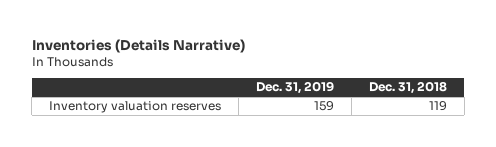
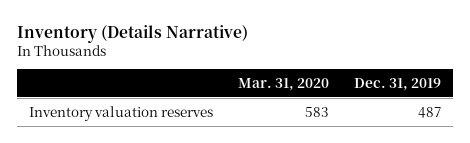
[31,39,245,54] Inventories (Details Narrative) -> [16,24,248,43] Inventory (Details Narrative)
[368,81,447,95] Dec. 31, 2018 -> none
none -> [238,78,330,92] Mar. 31, 2020
[313,101,334,112] 159 -> [417,106,441,118] 487

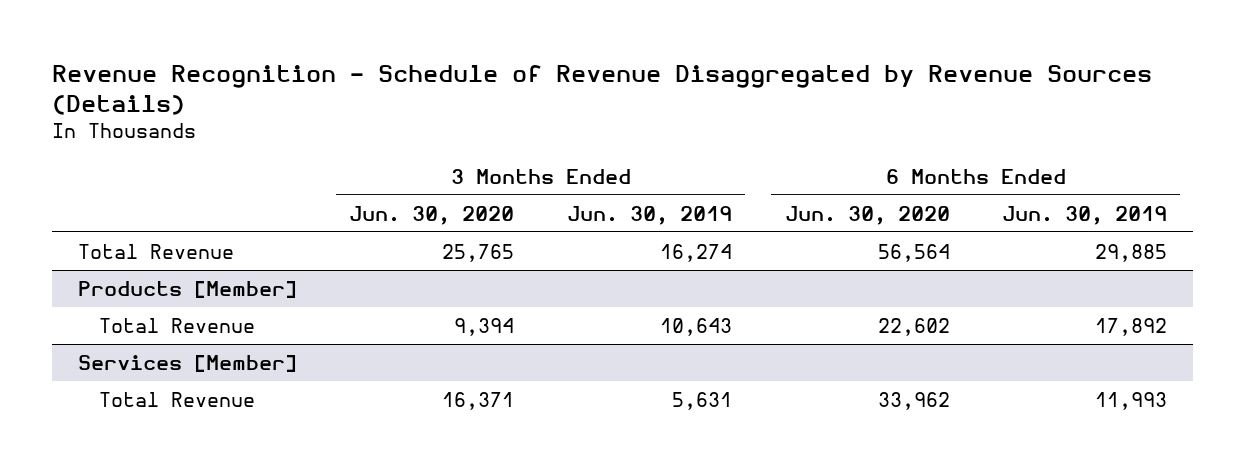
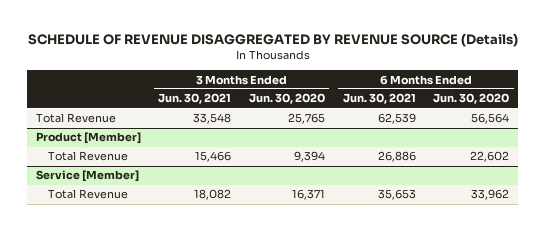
[51,64,1152,116] Revenue Recognition - Schedule of Revenue Disaggregated by Revenue Sources (Details) -> [27,33,518,48] SCHEDULE OF REVENUE DISAGGREGATED BY REVENUE SOURCE (Details)
[566,205,732,225] Jun. 30, 2019 -> none
[1002,205,1168,225] Jun. 30, 2019 -> none
none -> [158,93,232,105] Jun. 30, 2021
none -> [342,93,416,105] Jun. 30, 2021
[77,280,297,298] Products [Member] -> [35,132,141,145] Product [Member]
[77,354,297,372] Services [Member] -> [35,170,139,183] Service [Member]

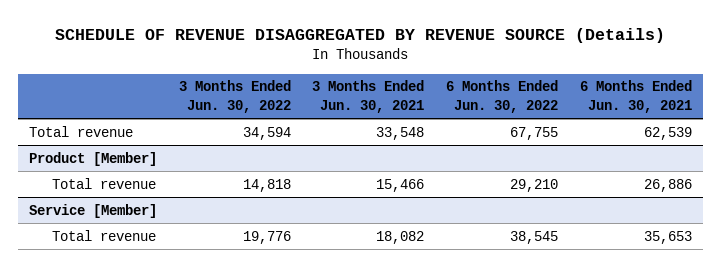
[249,93,326,105] Jun. 30, 2020 -> none
[433,93,510,105] Jun. 30, 2020 -> none
none -> [178,80,291,113] 3 Months Ended Jun. 30, 2022
none -> [446,80,559,113] 6 Months Ended Jun. 30, 2022
[35,113,116,124] Total Revenue -> [29,125,134,137] Total revenue
[48,151,129,162] Total Revenue -> [51,177,156,189] Total revenue
[48,189,129,200] Total Revenue -> [51,229,156,241] Total revenue

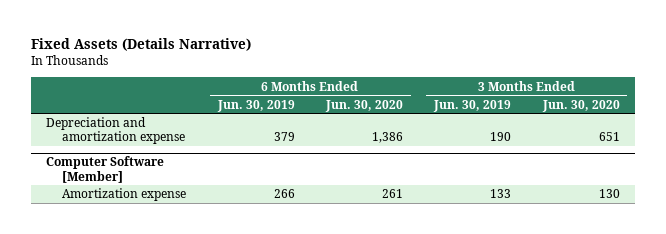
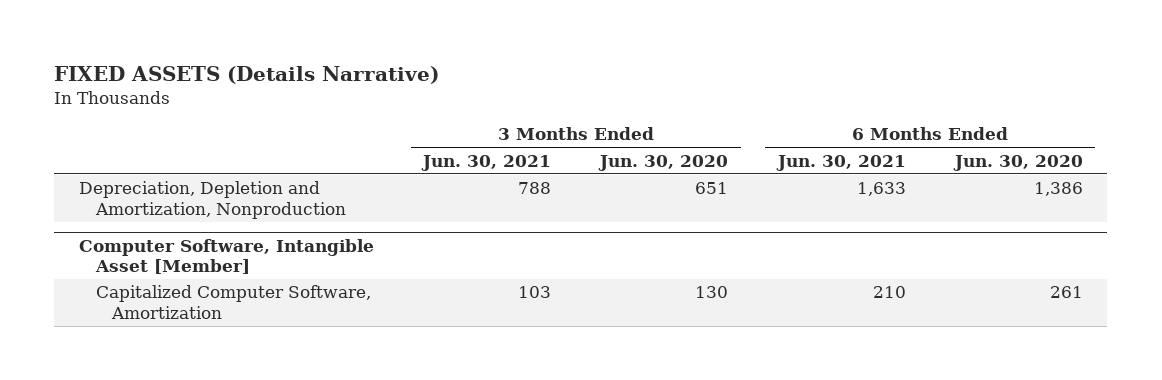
[30,38,251,52] Fixed Assets (Details Narrative) -> [54,65,440,84] FIXED ASSETS (Details Narrative)
[216,99,295,112] Jun. 30, 2019 -> none
[433,99,512,112] Jun. 30, 2019 -> none
none -> [421,154,552,171] Jun. 30, 2021
none -> [775,154,906,171] Jun. 30, 2021
[46,117,186,145] Depreciation and amortization expense -> [78,181,346,220] Depreciation, Depletion and Amortization, Nonproduction
[46,156,165,183] Computer Software [Member] -> [78,238,374,275] Computer Software, Intangible Asset [Member]
[62,188,187,202] Amortization expense -> [95,285,371,320] Capitalized Computer Software, Amortization

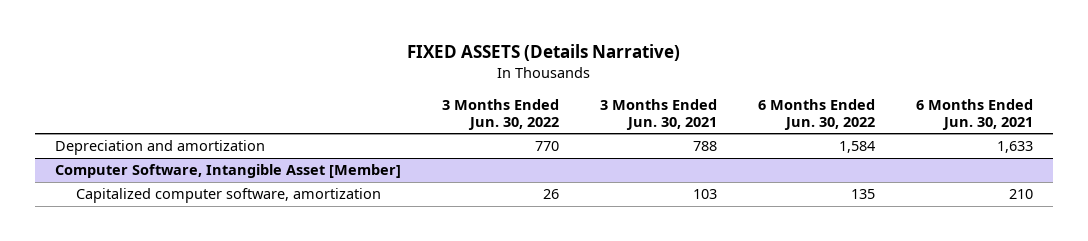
[598,154,729,171] Jun. 30, 2020 -> none
[952,154,1083,171] Jun. 30, 2020 -> none
none -> [442,98,560,130] 3 Months Ended Jun. 30, 2022
none -> [757,98,875,130] 6 Months Ended Jun. 30, 2022
[78,181,346,220] Depreciation, Depletion and Amortization, Nonproduction -> [55,140,266,156] Depreciation and amortization
[95,285,371,320] Capitalized Computer Software, Amortization -> [76,188,382,204] Capitalized computer software, amortization

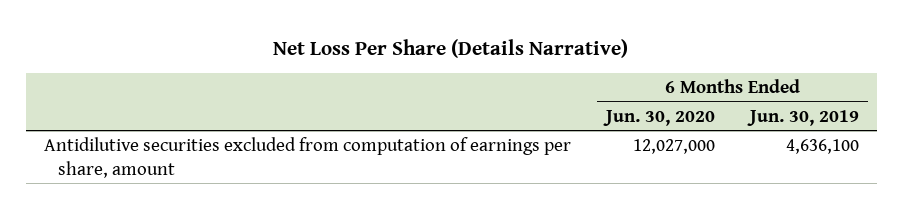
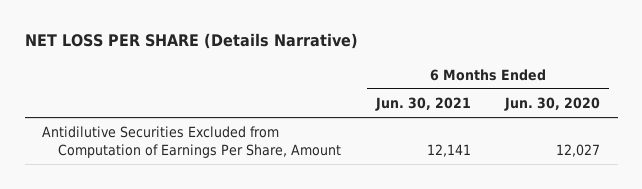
[273,38,629,58] Net Loss Per Share (Details Narrative) -> [24,33,358,50] NET LOSS PER SHARE (Details Narrative)
[747,109,860,126] Jun. 30, 2019 -> none
none -> [374,97,471,112] Jun. 30, 2021
[43,136,571,178] Antidilutive securities excluded from computation of earnings per share, amount -> [41,126,342,158] Antidilutive Securities Excluded from Computation of Earnings Per Share, Amount
[632,138,715,154] 12,027,000 -> [556,143,601,157] 12,027

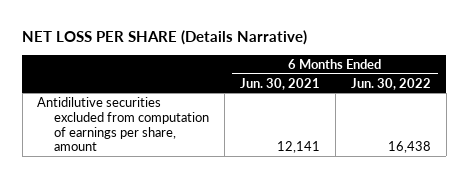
[504,97,601,112] Jun. 30, 2020 -> none
none -> [350,77,431,90] Jun. 30, 2022
[41,126,342,158] Antidilutive Securities Excluded from Computation of Earnings Per Share, Amount -> [37,97,210,152] Antidilutive securities excluded from computation of earnings per share, amount

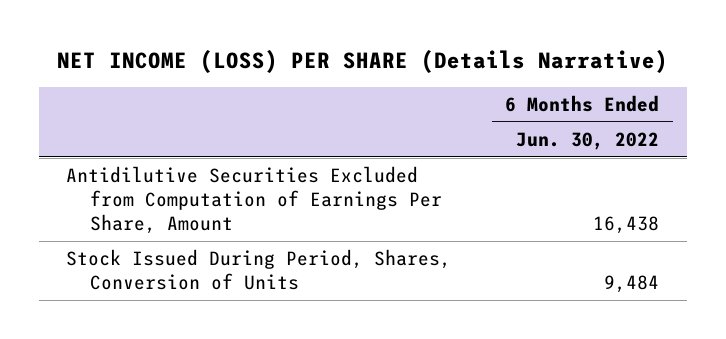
[22,29,308,45] NET LOSS PER SHARE (Details Narrative) -> [56,50,668,74] NET INCOME (LOSS) PER SHARE (Details Narrative)
[239,77,320,90] Jun. 30, 2021 -> none
[37,97,210,152] Antidilutive securities excluded from computation of earnings per share, amount -> [66,165,442,235] Antidilutive Securities Excluded from Computation of Earnings Per Share, Amount
none -> [66,248,452,291] Stock Issued During Period, Shares, Conversion of Units

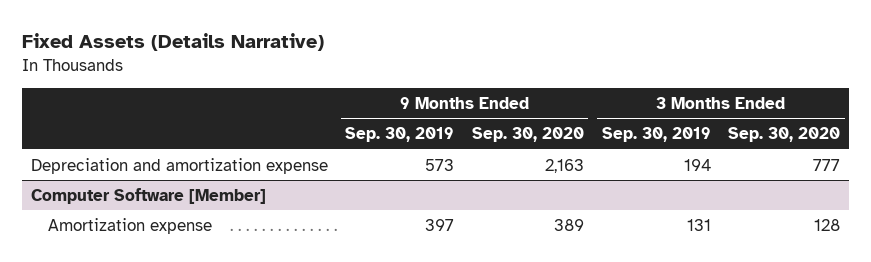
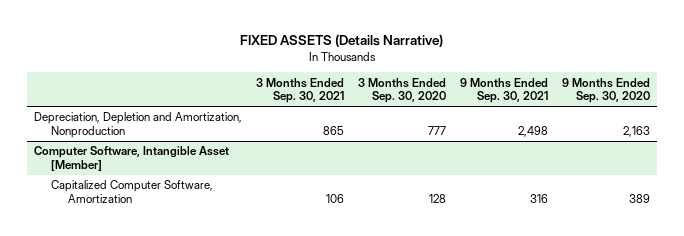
[21,33,324,52] Fixed Assets (Details Narrative) -> [240,34,444,48] FIXED ASSETS (Details Narrative)
[345,127,455,143] Sep. 30, 2019 -> none
[601,127,711,143] Sep. 30, 2019 -> none
none -> [256,77,345,104] 3 Months Ended Sep. 30, 2021
none -> [460,77,549,104] 9 Months Ended Sep. 30, 2021
[30,157,328,174] Depreciation and amortization expense -> [34,112,243,139] Depreciation, Depletion and Amortization, Nonproduction
[30,187,266,204] Computer Software [Member] -> [34,146,230,172] Computer Software, Intangible Asset [Member]
[47,217,212,234] Amortization expense -> [51,180,214,204] Capitalized Computer Software, Amortization

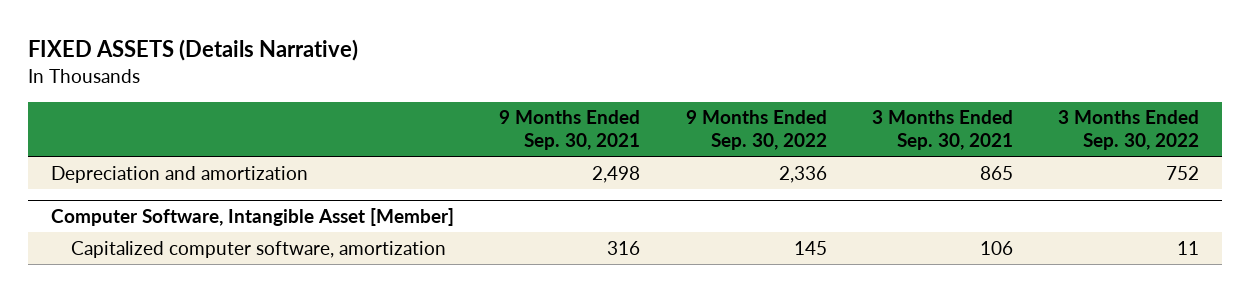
[358,77,447,104] 3 Months Ended Sep. 30, 2020 -> none
[562,77,651,104] 9 Months Ended Sep. 30, 2020 -> none
none -> [685,110,827,151] 9 Months Ended Sep. 30, 2022
none -> [1058,110,1200,151] 3 Months Ended Sep. 30, 2022
[34,112,243,139] Depreciation, Depletion and Amortization, Nonproduction -> [50,165,308,183] Depreciation and amortization
[51,180,214,204] Capitalized Computer Software, Amortization -> [70,240,446,258] Capitalized computer software, amortization

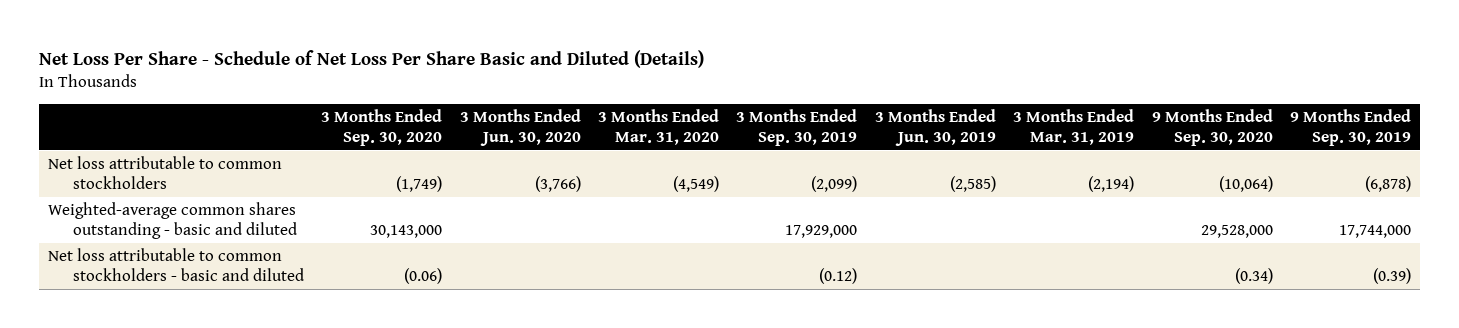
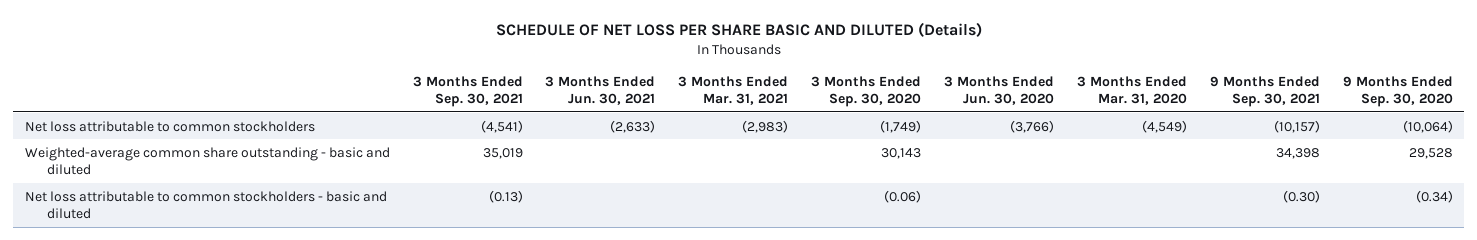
[39,49,705,68] Net Loss Per Share - Schedule of Net Loss Per Share Basic and Diluted (Details) -> [495,21,982,37] SCHEDULE OF NET LOSS PER SHARE BASIC AND DILUTED (Details)
[736,108,858,146] 3 Months Ended Sep. 30, 2019 -> none
[874,108,996,146] 3 Months Ended Jun. 30, 2019 -> none
[1013,108,1135,145] 3 Months Ended Mar. 31, 2019 -> none
[1290,108,1412,146] 9 Months Ended Sep. 30, 2019 -> none
none -> [412,75,523,107] 3 Months Ended Sep. 30, 2021
none -> [545,75,656,105] 3 Months Ended Jun. 30, 2021
none -> [678,75,789,105] 3 Months Ended Mar. 31, 2021
none -> [1209,75,1320,107] 9 Months Ended Sep. 30, 2021
[48,202,297,240] Weighted-average common shares outstanding - basic and diluted -> [24,146,390,175] Weighted-average common share outstanding - basic and diluted
[370,225,443,239] 30,143,000 -> [881,147,922,159] 30,143
[1200,225,1273,239] 29,528,000 -> [1408,147,1453,159] 29,528

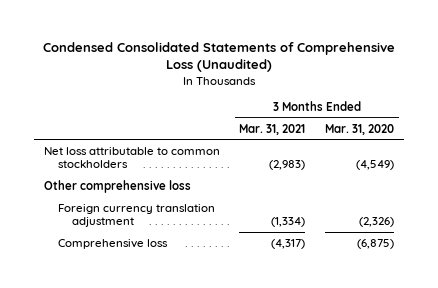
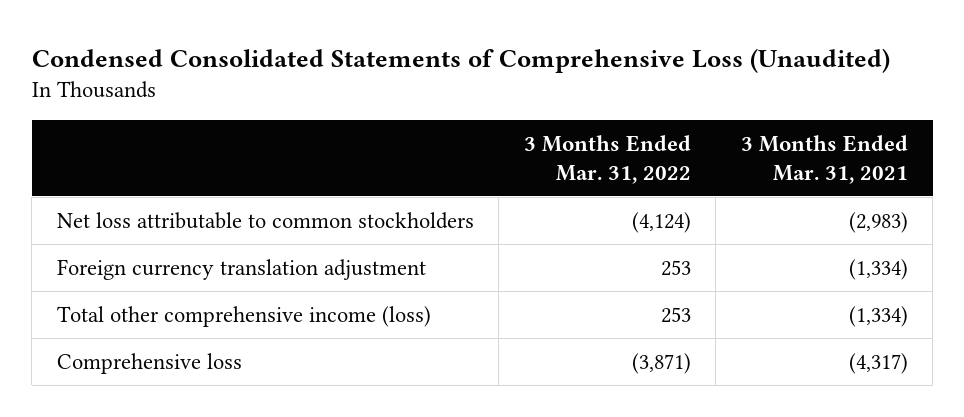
[325,123,395,135] Mar. 31, 2020 -> none
none -> [523,134,691,184] 3 Months Ended Mar. 31, 2022
[43,179,191,193] Other comprehensive loss -> none
none -> [56,305,431,327] Total other comprehensive income (loss)

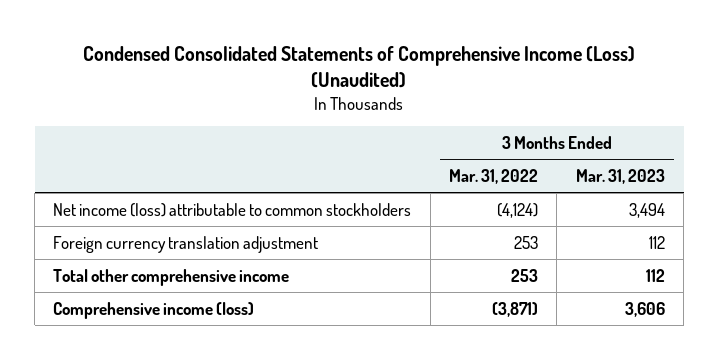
[31,47,890,73] Condensed Consolidated Statements of Comprehensive Loss (Unaudited) -> [83,45,636,88] Condensed Consolidated Statements of Comprehensive Income (Loss) (Unaudited)
[740,134,908,184] 3 Months Ended Mar. 31, 2021 -> none
none -> [575,169,665,185] Mar. 31, 2023
[56,211,474,229] Net loss attributable to common stockholders -> [53,202,412,217] Net income (loss) attributable to common stockholders
[56,305,431,327] Total other comprehensive income (loss) -> [53,268,290,286] Total other comprehensive income
[56,352,242,374] Comprehensive loss -> [53,301,255,319] Comprehensive income (loss)

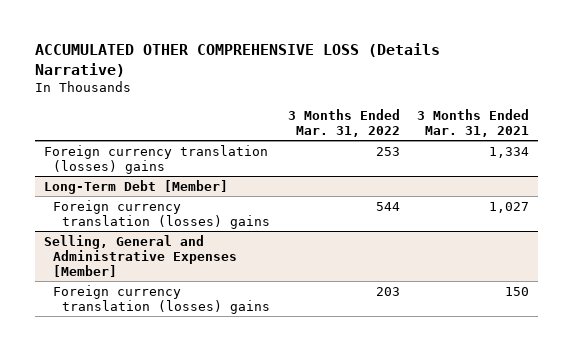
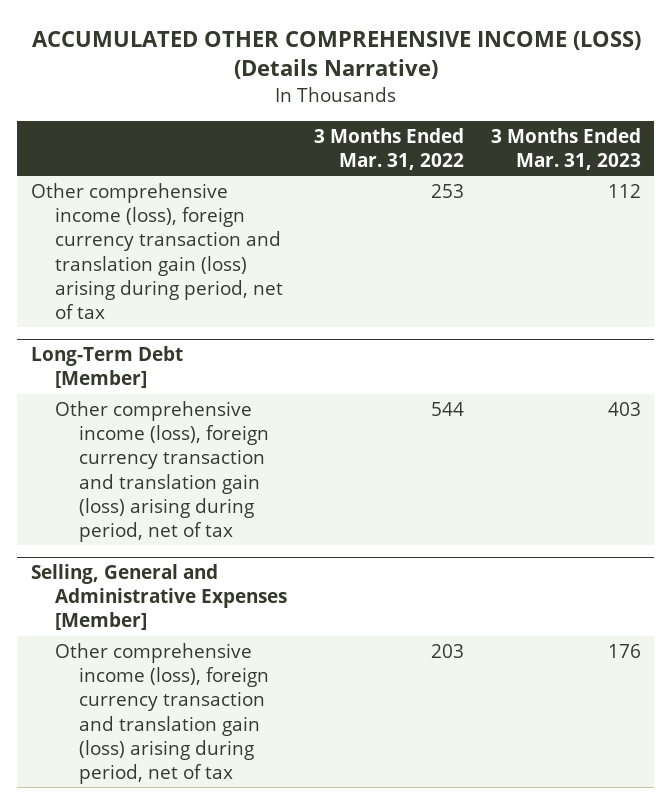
[35,43,441,78] ACCUMULATED OTHER COMPREHENSIVE LOSS (Details Narrative) -> [31,30,641,80] ACCUMULATED OTHER COMPREHENSIVE INCOME (LOSS) (Details Narrative)
[416,109,529,138] 3 Months Ended Mar. 31, 2021 -> none
none -> [490,127,641,170] 3 Months Ended Mar. 31, 2023
[43,144,268,174] Foreign currency translation (losses) gains -> [30,182,283,319] Other comprehensive income (loss), foreign currency transaction and translation gain (loss) arising during period, net of tax
[53,199,271,229] Foreign currency translation (losses) gains -> [54,400,269,542] Other comprehensive income (loss), foreign currency transaction and translation gain (loss) arising during period, net of tax
[53,284,271,314] Foreign currency translation (losses) gains -> [54,642,269,784] Other comprehensive income (loss), foreign currency transaction and translation gain (loss) arising during period, net of tax

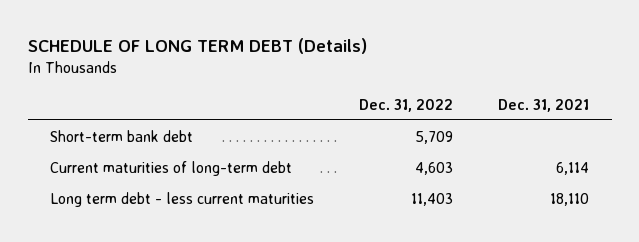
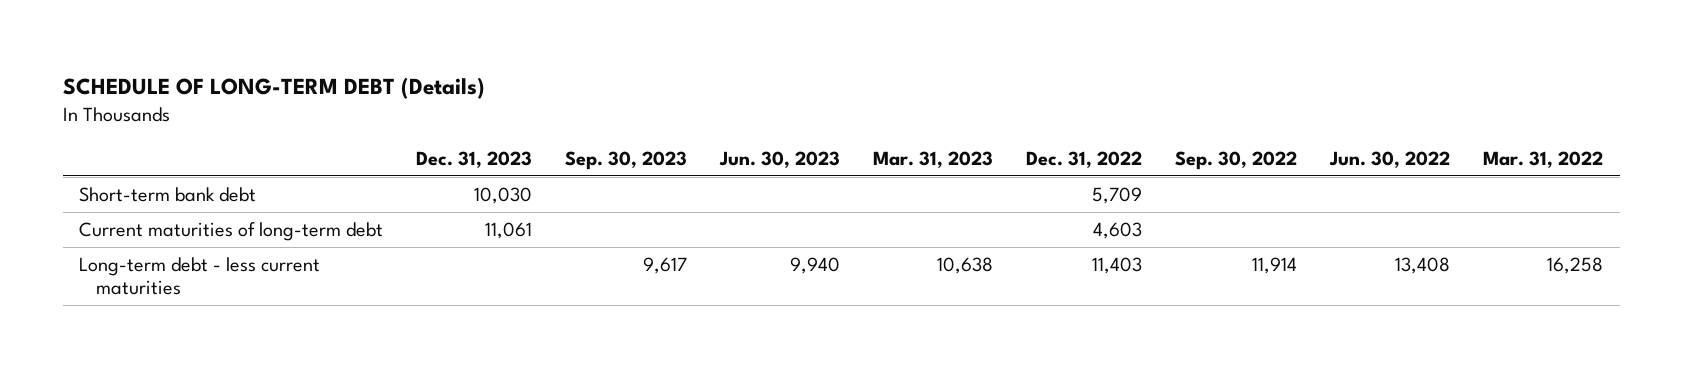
[27,37,367,54] SCHEDULE OF LONG TERM DEBT (Details) -> [62,76,485,99] SCHEDULE OF LONG-TERM DEBT (Details)
[498,98,590,112] Dec. 31, 2021 -> none
none -> [416,150,533,168] Dec. 31, 2023
none -> [565,150,688,170] Sep. 30, 2023
none -> [719,150,841,168] Jun. 30, 2023
none -> [873,150,994,168] Mar. 31, 2023
none -> [1175,150,1298,170] Sep. 30, 2022
none -> [1329,150,1451,168] Jun. 30, 2022
none -> [1483,150,1604,168] Mar. 31, 2022
[50,192,315,208] Long term debt - less current maturities -> [79,257,321,296] Long-term debt - less current maturities

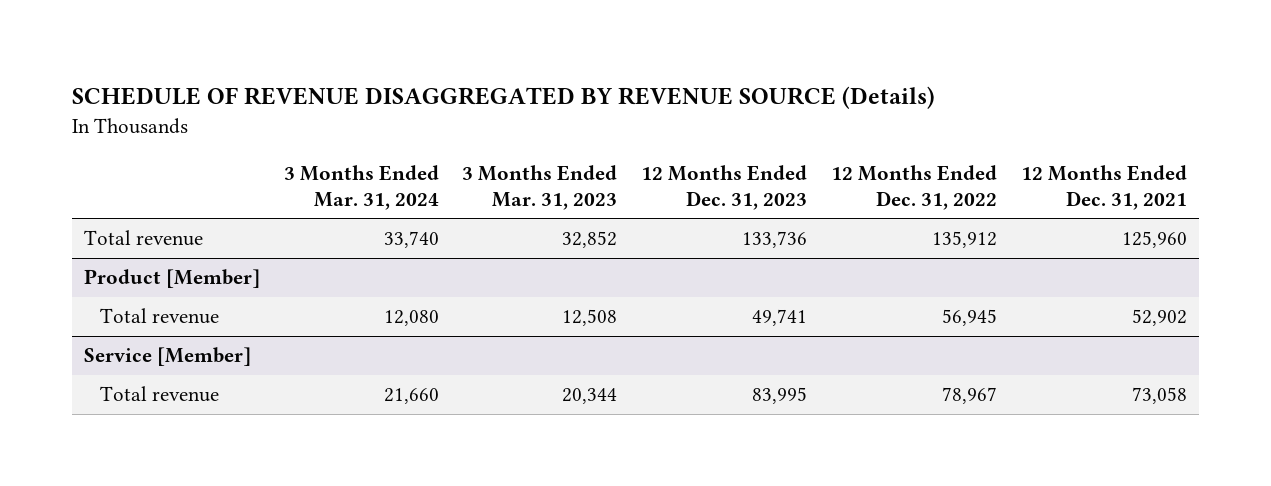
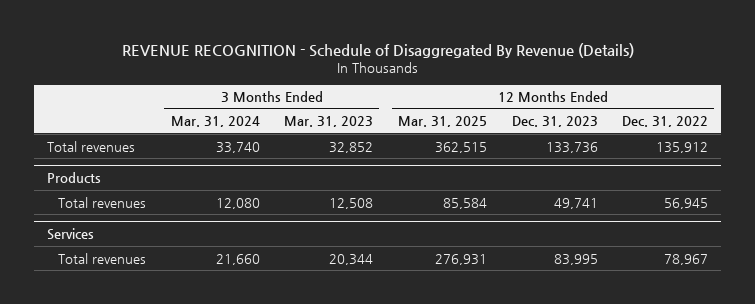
[71,86,935,110] SCHEDULE OF REVENUE DISAGGREGATED BY REVENUE SOURCE (Details) -> [121,42,634,58] REVENUE RECOGNITION - Schedule of Disaggregated By Revenue (Details)
[1020,164,1187,210] 12 Months Ended Dec. 31, 2021 -> none
none -> [397,116,487,128] Mar. 31, 2025
[83,230,203,247] Total revenue -> [46,140,135,152] Total revenues
[83,269,260,289] Product [Member] -> [46,172,101,184] Products
[99,308,219,325] Total revenue -> [57,196,146,208] Total revenues
[83,347,251,367] Service [Member] -> [46,228,94,241] Services
[99,386,219,403] Total revenue -> [57,252,146,264] Total revenues

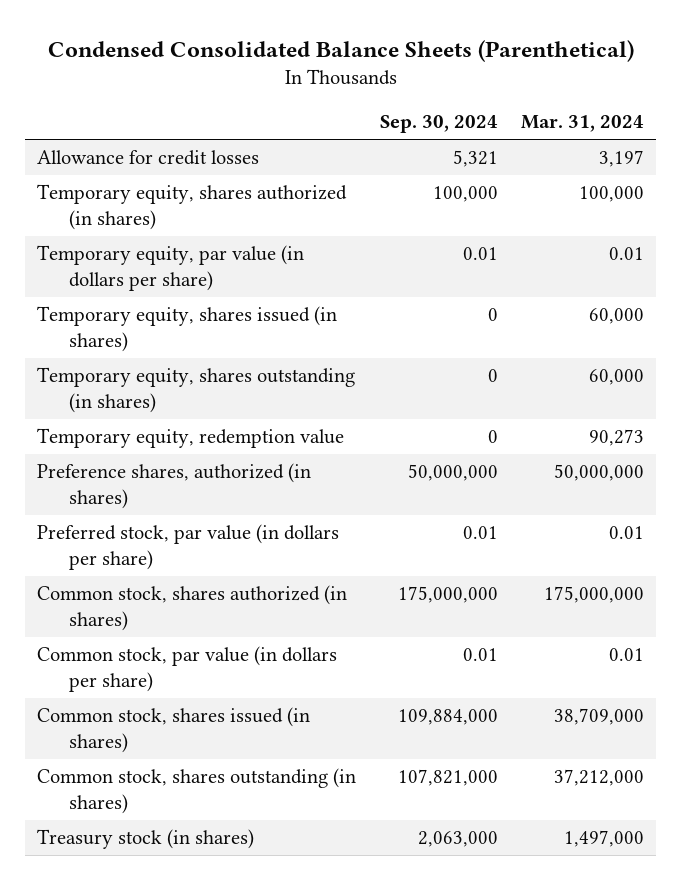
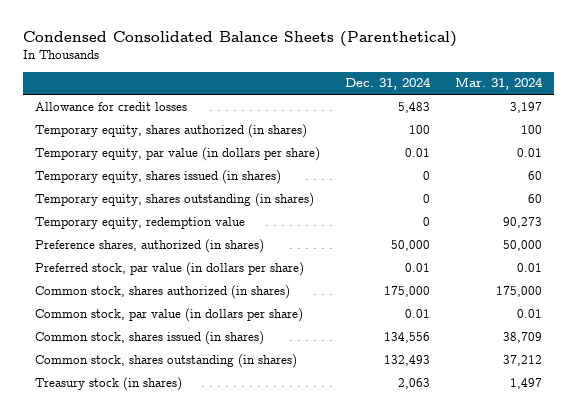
[379,115,498,134] Sep. 30, 2024 -> none
none -> [345,77,432,91] Dec. 31, 2024
[579,186,645,203] 100,000 -> [521,124,543,134] 100
[589,308,645,325] 60,000 -> [528,170,543,180] 60
[589,369,645,386] 60,000 -> [528,193,543,203] 60
[554,464,645,482] 50,000,000 -> [503,239,543,251] 50,000
[544,586,645,604] 175,000,000 -> [496,285,543,297] 175,000
[554,708,645,726] 38,709,000 -> [503,331,543,343] 38,709
[554,769,645,787] 37,212,000 -> [503,354,543,366] 37,212
[564,830,645,848] 1,497,000 -> [510,377,543,389] 1,497

